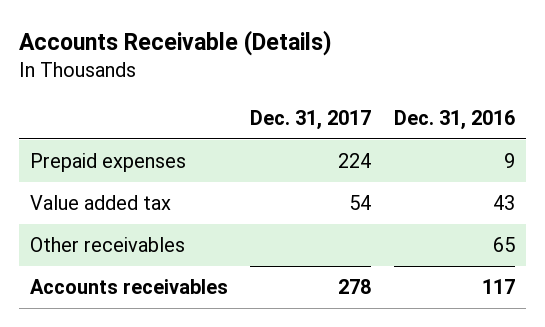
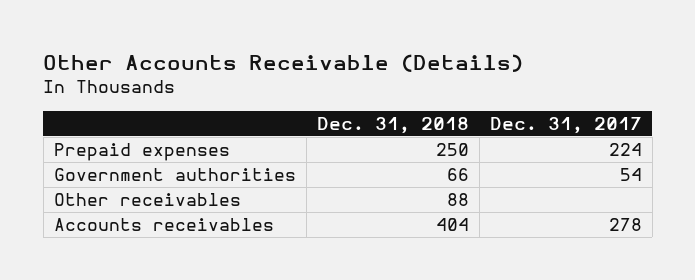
[18,30,332,57] Accounts Receivable (Details) -> [43,53,524,72] Other Accounts Receivable (Details)
[393,110,515,131] Dec. 31, 2016 -> none
none -> [316,116,469,134] Dec. 31, 2018
[30,194,172,210] Value added tax -> [53,168,296,182] Government authorities

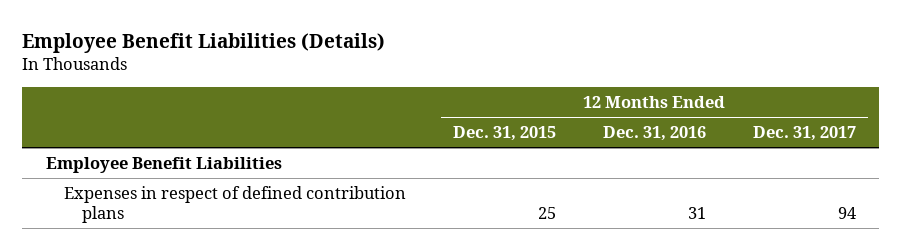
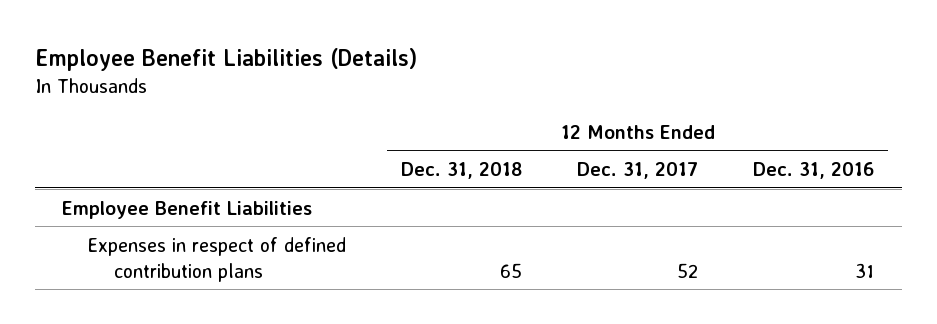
[452,126,556,142] Dec. 31, 2015 -> none
none -> [401,162,523,180] Dec. 31, 2018
[837,206,856,219] 94 -> [677,262,699,278] 52

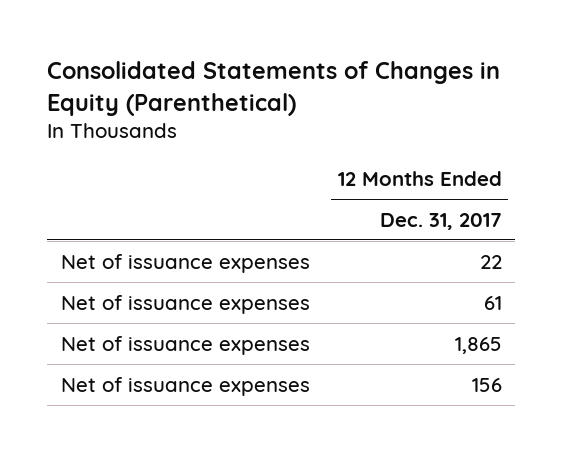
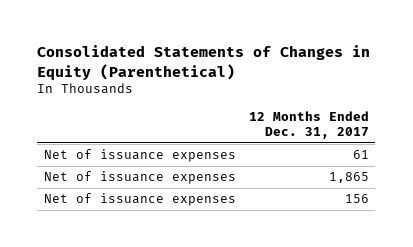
[61,253,311,273] Net of issuance expenses -> none

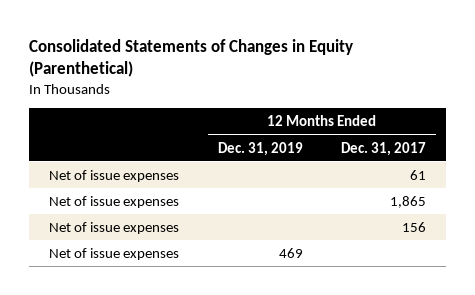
none -> [217,141,303,156] Dec. 31, 2019
[43,149,236,163] Net of issuance expenses -> [48,169,179,182] Net of issue expenses
[43,171,236,185] Net of issuance expenses -> [48,195,179,208] Net of issue expenses
[43,193,236,207] Net of issuance expenses -> [48,221,179,234] Net of issue expenses
none -> [48,247,179,260] Net of issue expenses

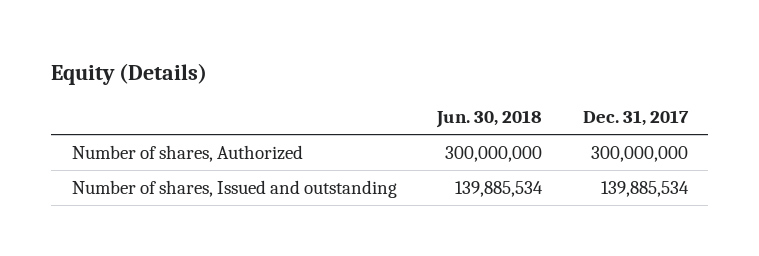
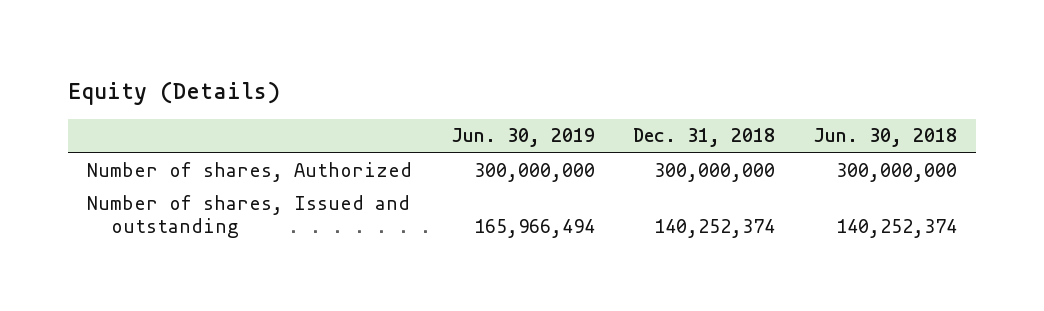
[582,109,689,126] Dec. 31, 2017 -> none
none -> [450,128,595,148] Jun. 30, 2019
none -> [632,128,775,148] Dec. 31, 2018
[455,180,544,197] 139,885,534 -> [836,218,958,238] 140,252,374

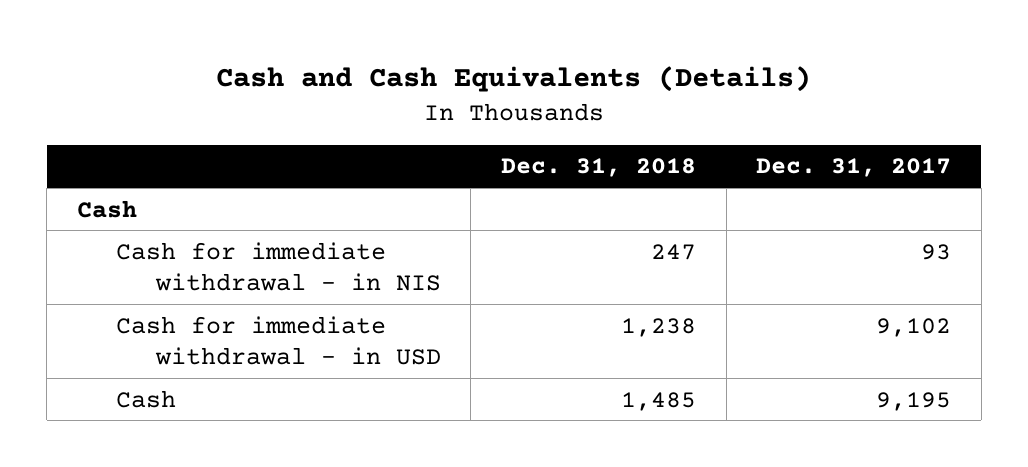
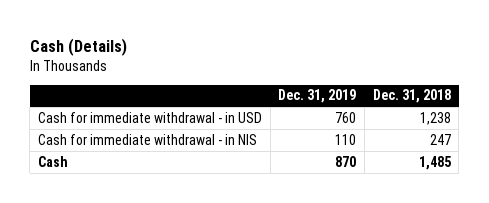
[216,65,812,92] Cash and Cash Equivalents (Details) -> [29,37,127,56] Cash (Details)
[756,158,952,178] Dec. 31, 2017 -> none
none -> [278,89,357,104] Dec. 31, 2019
[76,199,137,218] Cash -> none
[116,241,441,292] Cash for immediate withdrawal - in NIS -> [38,133,258,145] Cash for immediate withdrawal - in NIS

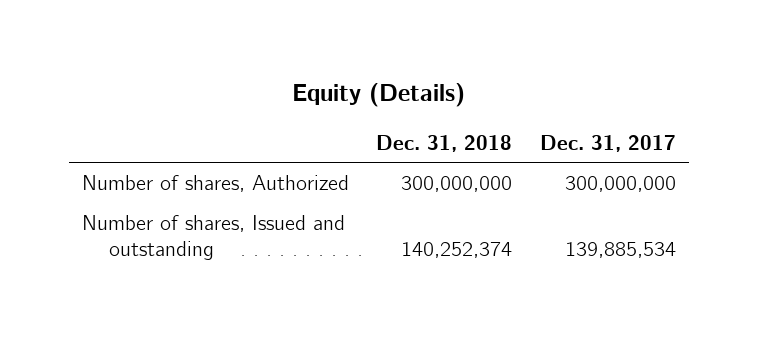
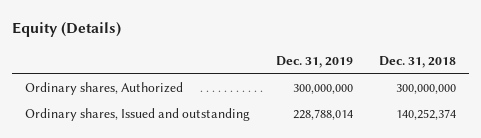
[539,134,676,152] Dec. 31, 2017 -> none
none -> [275,55,353,68] Dec. 31, 2019
[82,175,350,193] Number of shares, Authorized -> [25,81,184,95] Ordinary shares, Authorized
[82,215,346,261] Number of shares, Issued and outstanding -> [25,107,251,121] Ordinary shares, Issued and outstanding

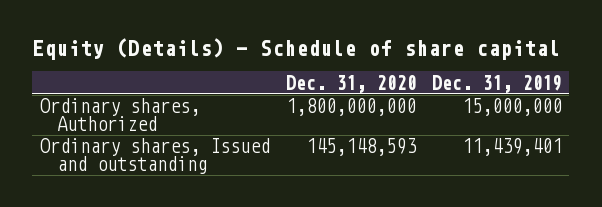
[12,22,122,38] Equity (Details) -> [32,38,561,61] Equity (Details) - Schedule of share capital
[378,55,456,68] Dec. 31, 2018 -> none
none -> [285,74,416,93] Dec. 31, 2020
[292,83,353,94] 300,000,000 -> [461,98,562,117] 15,000,000
[292,108,353,120] 228,788,014 -> [461,138,562,157] 11,439,401

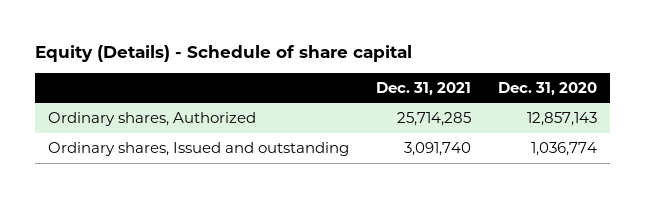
[431,74,562,93] Dec. 31, 2019 -> none
none -> [375,81,471,96] Dec. 31, 2021
[285,98,416,117] 1,800,000,000 -> [526,112,597,127] 12,857,143
[305,138,417,157] 145,148,593 -> [530,142,597,157] 1,036,774

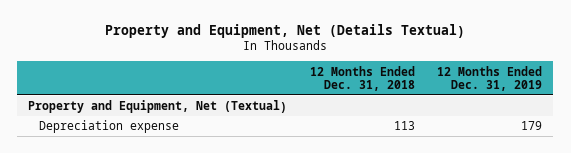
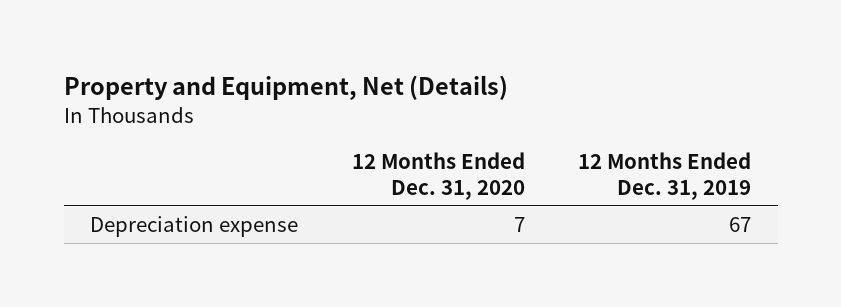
[105,23,466,38] Property and Equipment, Net (Details Textual) -> [63,75,508,101] Property and Equipment, Net (Details)
[309,65,415,91] 12 Months Ended Dec. 31, 2018 -> none
none -> [351,152,525,201] 12 Months Ended Dec. 31, 2020
[28,100,288,114] Property and Equipment, Net (Textual) -> none
[521,121,543,131] 179 -> [729,217,752,233] 67

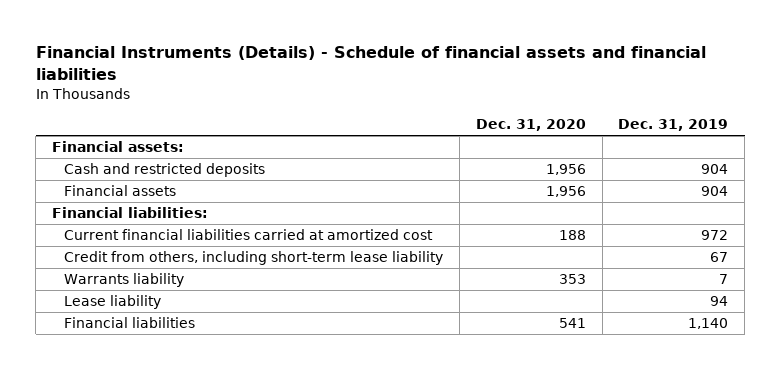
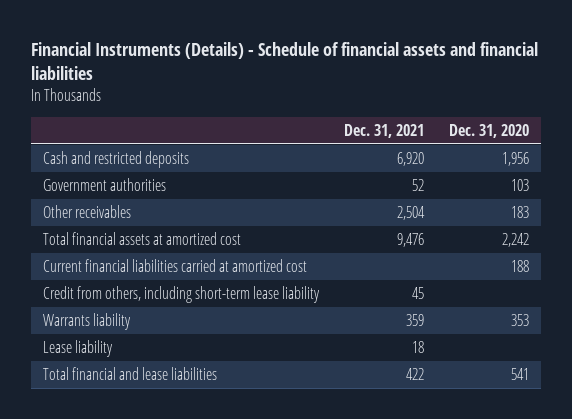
[618,119,729,132] Dec. 31, 2019 -> none
none -> [344,124,425,139] Dec. 31, 2021
[52,141,185,153] Financial assets: -> none
[64,185,177,197] Financial assets -> none
[52,207,209,219] Financial liabilities: -> none
none -> [43,177,167,191] Government authorities
none -> [43,204,132,218] Other receivables
none -> [43,231,242,245] Total financial assets at amortized cost
[64,317,196,329] Financial liabilities -> [43,366,218,380] Total financial and lease liabilities

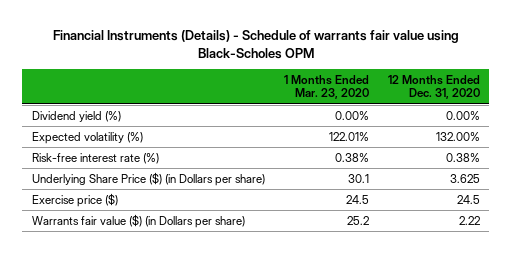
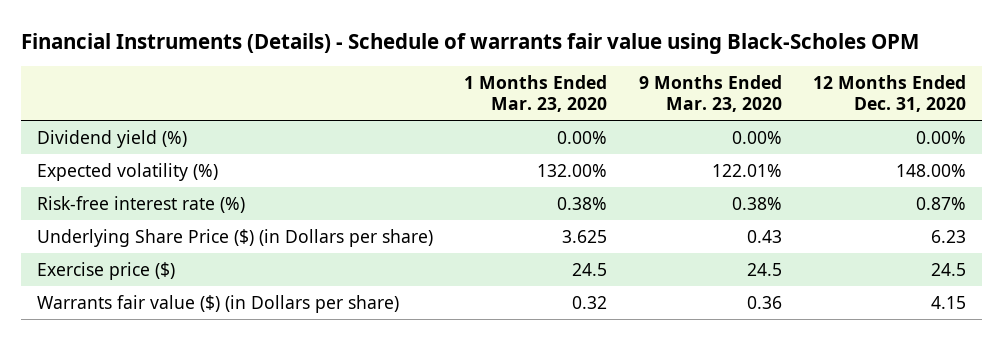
none -> [638,75,782,112] 9 Months Ended Mar. 23, 2020
[328,131,369,141] 122.01% -> [537,163,608,177] 132.00%
[435,131,480,141] 132.00% -> [895,163,966,177] 148.00%
[445,152,480,162] 0.38% -> [915,196,966,210] 0.87%
[347,173,369,183] 30.1 -> [562,229,608,243] 3.625
[449,173,480,183] 3.625 -> [930,229,966,243] 6.23
[346,215,369,225] 25.2 -> [572,295,608,309] 0.32
[458,215,480,225] 2.22 -> [930,295,966,309] 4.15

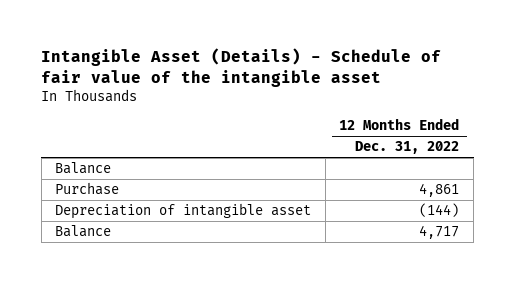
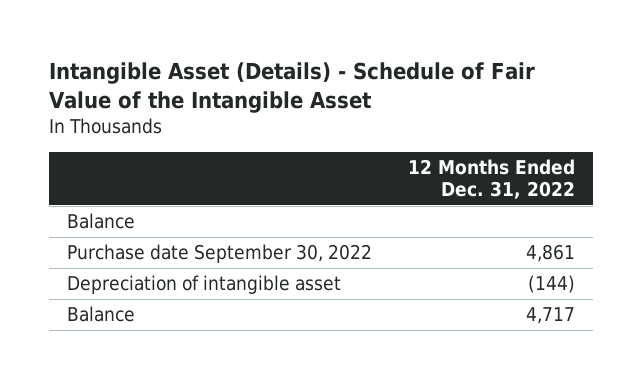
[41,48,442,88] Intangible Asset (Details) - Schedule of fair value of the intangible asset -> [49,61,536,113] Intangible Asset (Details) - Schedule of Fair Value of the Intangible Asset
[55,182,120,196] Purchase -> [67,244,373,264] Purchase date September 30, 2022

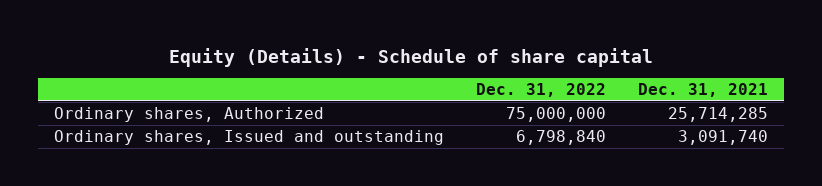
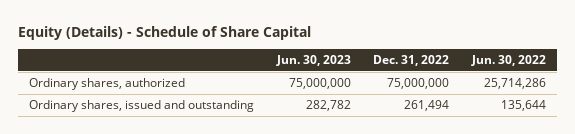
[169,47,654,67] Equity (Details) - Schedule of share capital -> [17,25,311,40] Equity (Details) - Schedule of Share Capital
[638,83,769,98] Dec. 31, 2021 -> none
none -> [275,55,351,67] Jun. 30, 2023
none -> [470,55,546,67] Jun. 30, 2022
[54,107,325,123] Ordinary shares, Authorized -> [29,78,186,91] Ordinary shares, authorized
[54,130,445,146] Ordinary shares, Issued and outstanding -> [29,100,255,113] Ordinary shares, issued and outstanding
[516,130,607,146] 6,798,840 -> [404,100,450,112] 261,494

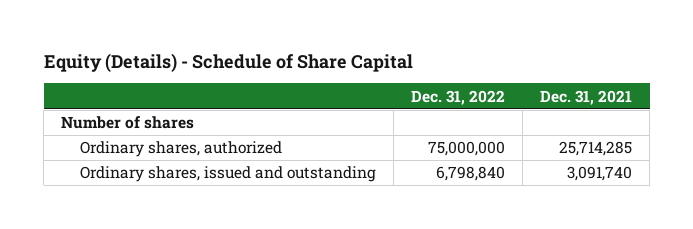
[275,55,351,67] Jun. 30, 2023 -> none
[470,55,546,67] Jun. 30, 2022 -> none
none -> [540,89,633,105] Dec. 31, 2021
none -> [61,116,195,130] Number of shares
[404,100,450,112] 261,494 -> [436,166,506,182] 6,798,840

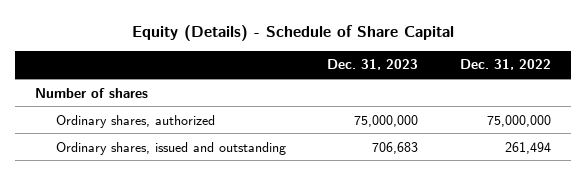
[540,89,633,105] Dec. 31, 2021 -> none
none -> [327,59,419,71] Dec. 31, 2023
[436,166,506,182] 6,798,840 -> [504,141,551,154] 261,494

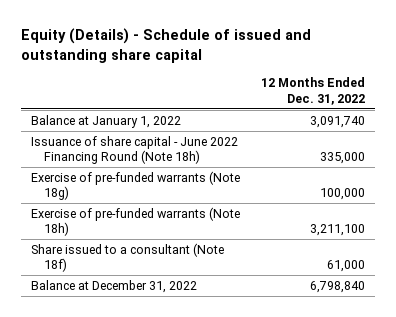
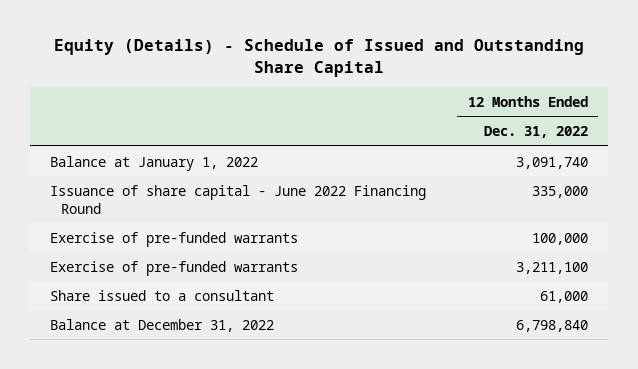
[20,28,311,63] Equity (Details) - Schedule of issued and outstanding share capital -> [53,39,584,78] Equity (Details) - Schedule of Issued and Outstanding Share Capital
[31,135,239,165] Issuance of share capital - June 2022 Financing Round (Note 18h) -> [50,184,427,214] Issuance of share capital - June 2022 Financing Round
[31,170,241,201] Exercise of pre-funded warrants (Note 18g) -> [50,231,299,247] Exercise of pre-funded warrants
[31,206,241,237] Exercise of pre-funded warrants (Note 18h) -> [50,260,299,276] Exercise of pre-funded warrants
[31,242,225,273] Share issued to a consultant (Note 18f) -> [50,289,275,301] Share issued to a consultant

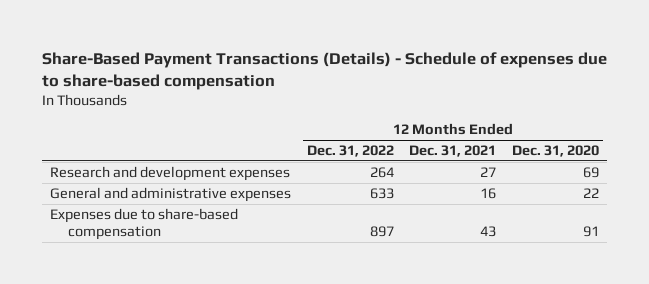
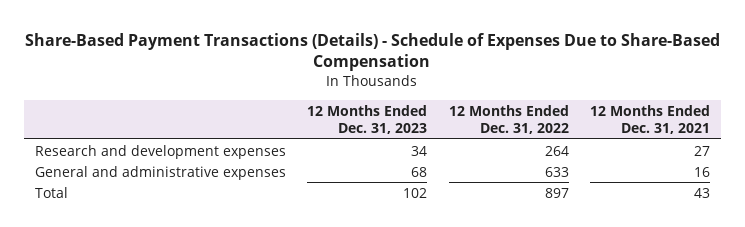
[41,51,607,90] Share-Based Payment Transactions (Details) - Schedule of expenses due to share-based compensation -> [25,32,721,72] Share-Based Payment Transactions (Details) - Schedule of Expenses Due to Share-Based Compensation
[512,145,600,158] Dec. 31, 2020 -> none
none -> [307,105,428,134] 12 Months Ended Dec. 31, 2023
[49,207,238,241] Expenses due to share-based compensation -> [34,186,68,198] Total

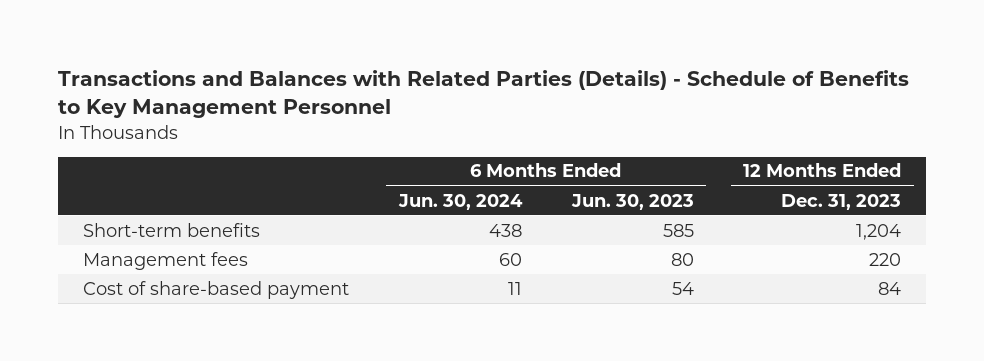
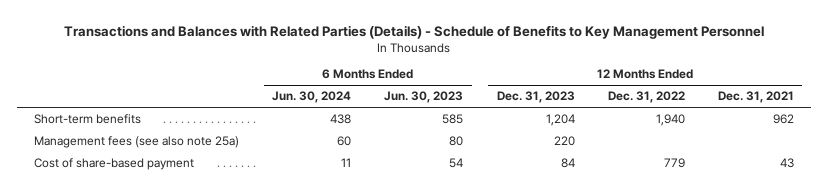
none -> [607,91,685,104] Dec. 31, 2022
none -> [718,91,795,104] Dec. 31, 2021
[83,251,249,270] Management fees -> [34,136,240,149] Management fees (see also note 25a)

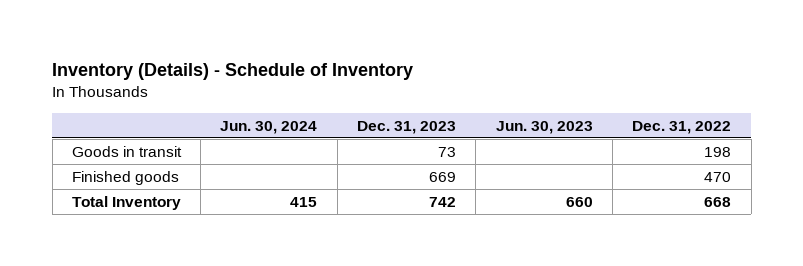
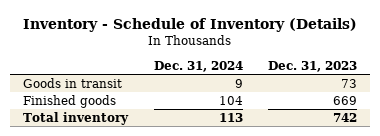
[52,63,414,81] Inventory (Details) - Schedule of Inventory -> [23,17,358,32] Inventory - Schedule of Inventory (Details)
[220,120,318,134] Jun. 30, 2024 -> none
[495,120,593,134] Jun. 30, 2023 -> none
[632,120,732,134] Dec. 31, 2022 -> none
none -> [153,60,243,72] Dec. 31, 2024
[71,195,181,210] Total Inventory -> [23,112,130,126] Total inventory

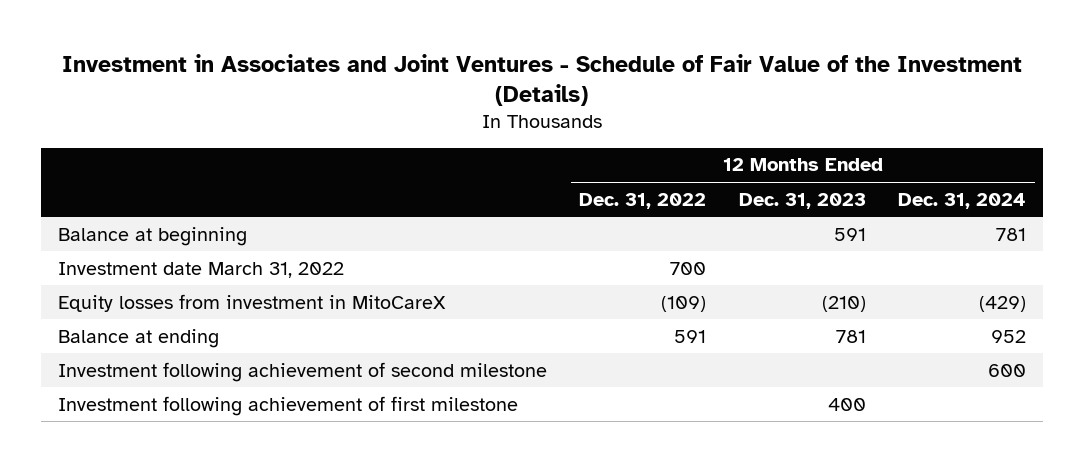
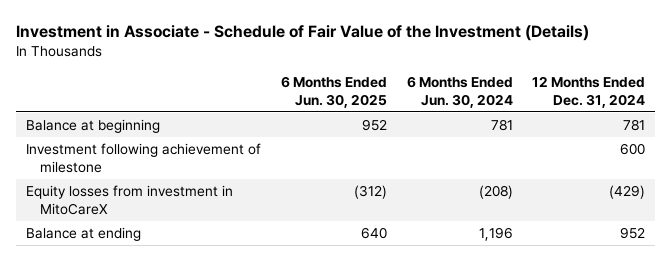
[62,53,1023,106] Investment in Associates and Joint Ventures - Schedule of Fair Value of the Investment (Details) -> [15,25,589,42] Investment in Associate - Schedule of Fair Value of the Investment (Details)
[579,192,707,209] Dec. 31, 2022 -> none
[738,192,866,209] Dec. 31, 2023 -> none
none -> [280,76,387,108] 6 Months Ended Jun. 30, 2025
none -> [406,76,513,108] 6 Months Ended Jun. 30, 2024
[57,261,344,278] Investment date March 31, 2022 -> none
none -> [25,142,261,173] Investment following achievement of milestone
[57,361,547,382] Investment following achievement of second milestone -> none
[57,395,518,416] Investment following achievement of first milestone -> none

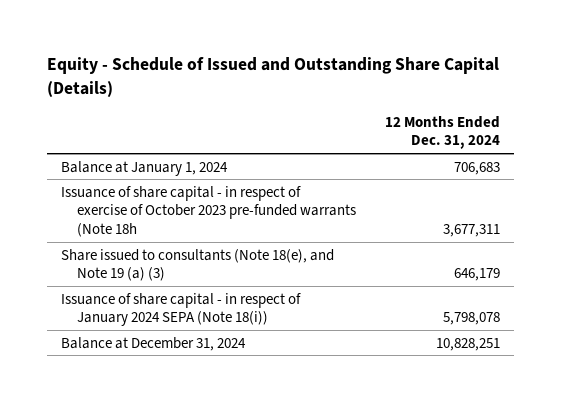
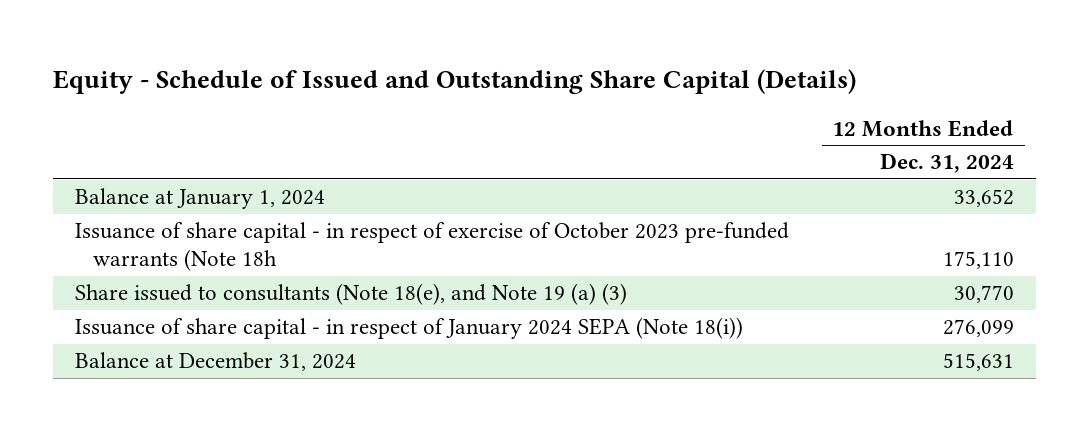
[453,161,500,175] 706,683 -> [953,189,1014,208] 33,652
[442,224,500,238] 3,677,311 -> [942,251,1014,270] 175,110
[453,268,500,282] 646,179 -> [953,285,1014,304] 30,770
[442,312,500,326] 5,798,078 -> [942,319,1014,338] 276,099
[435,337,500,351] 10,828,251 -> [942,353,1014,372] 515,631

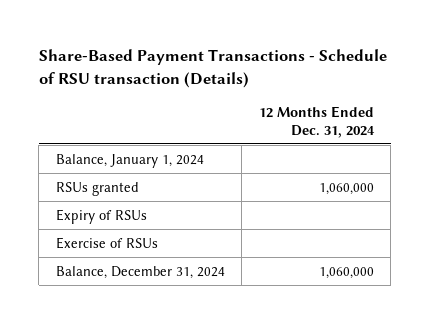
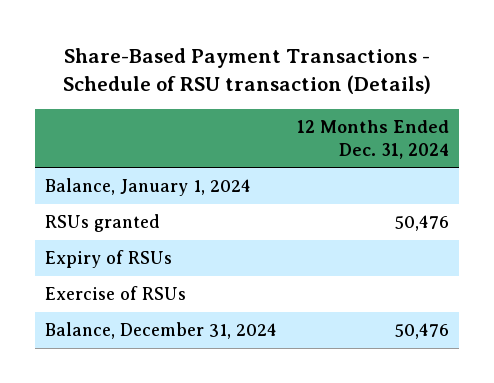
[318,182,374,195] 1,060,000 -> [394,214,450,231] 50,476
[318,266,374,279] 1,060,000 -> [394,322,450,339] 50,476

